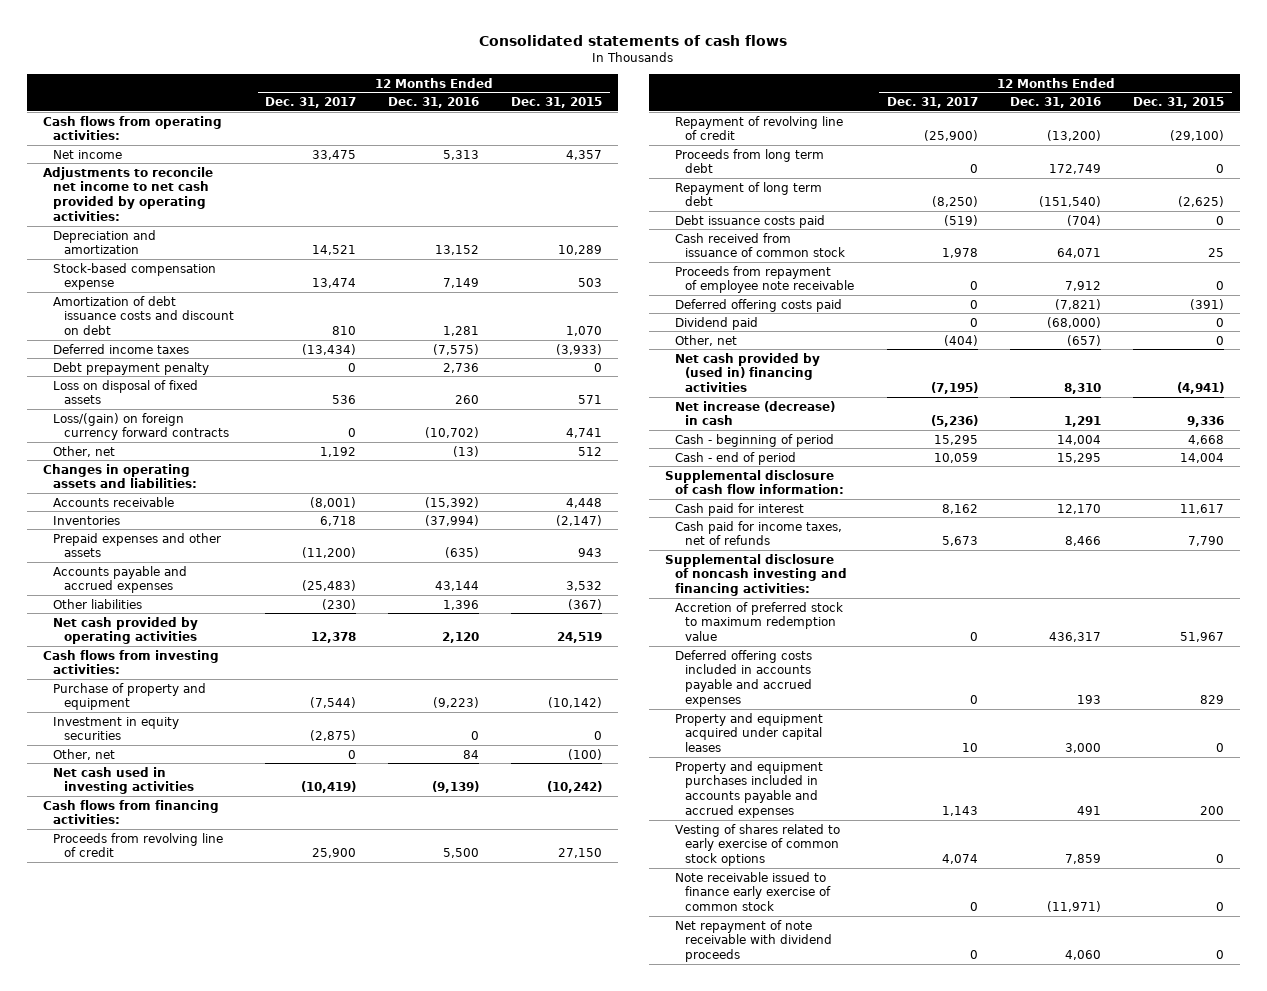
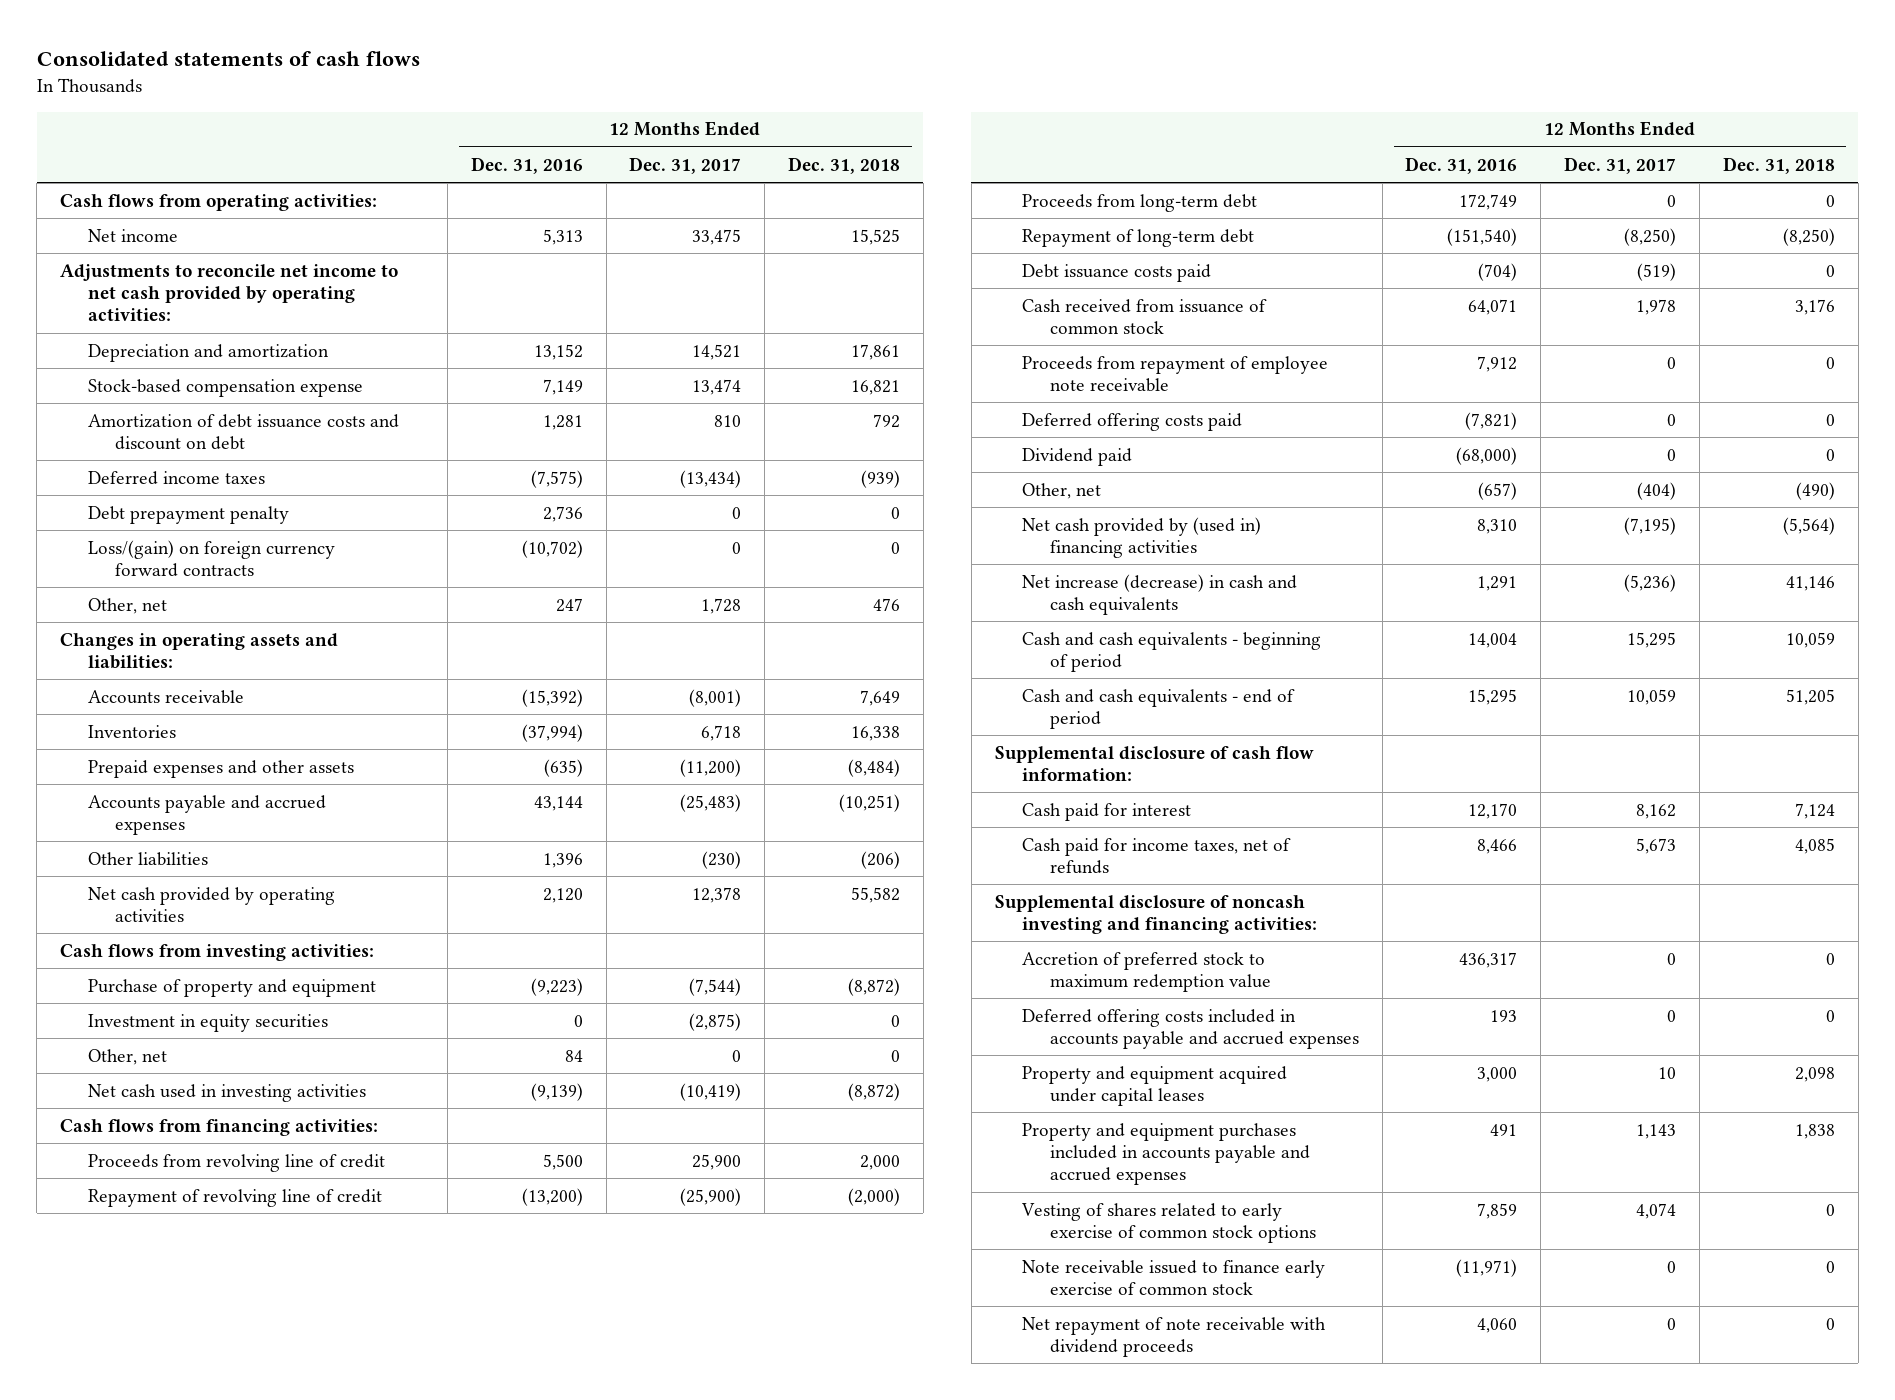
[511,97,603,109] Dec. 31, 2015 -> none
none -> [788,156,901,174] Dec. 31, 2018
[53,379,199,405] Loss on disposal of fixed assets -> none
[320,446,357,457] 1,192 -> [701,597,742,614] 1,728
[453,445,480,457] (13) -> [555,597,583,612] 247
[674,148,824,174] Proceeds from long term debt -> [1022,193,1258,212] Proceeds from long-term debt
[674,181,822,207] Repayment of long term debt -> [1022,228,1255,247] Repayment of long-term debt
[674,400,835,426] Net increase (decrease) in cash -> [1022,573,1298,615] Net increase (decrease) in cash and cash equivalents
[674,433,834,447] Cash - beginning of period -> [1022,631,1322,672] Cash and cash equivalents - beginning of period
[674,451,796,465] Cash - end of period -> [1022,688,1296,729] Cash and cash equivalents - end of period

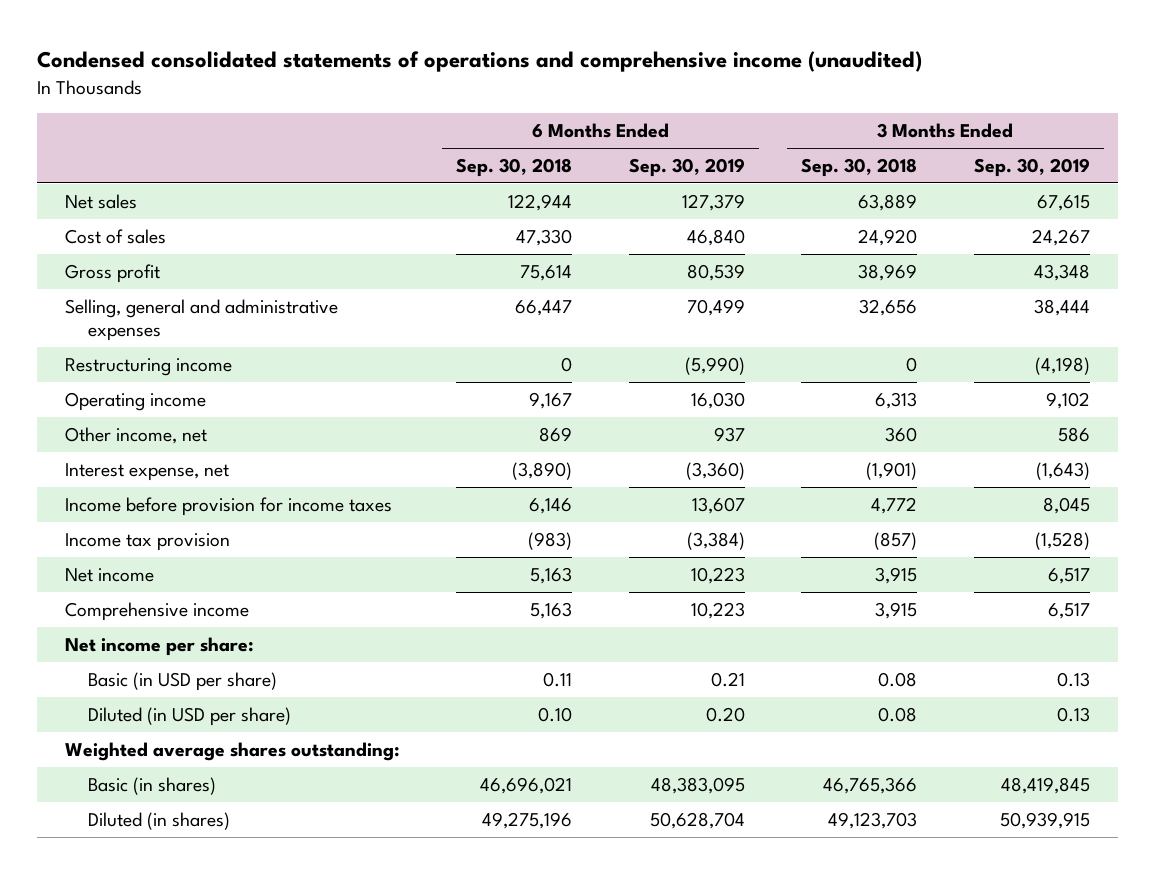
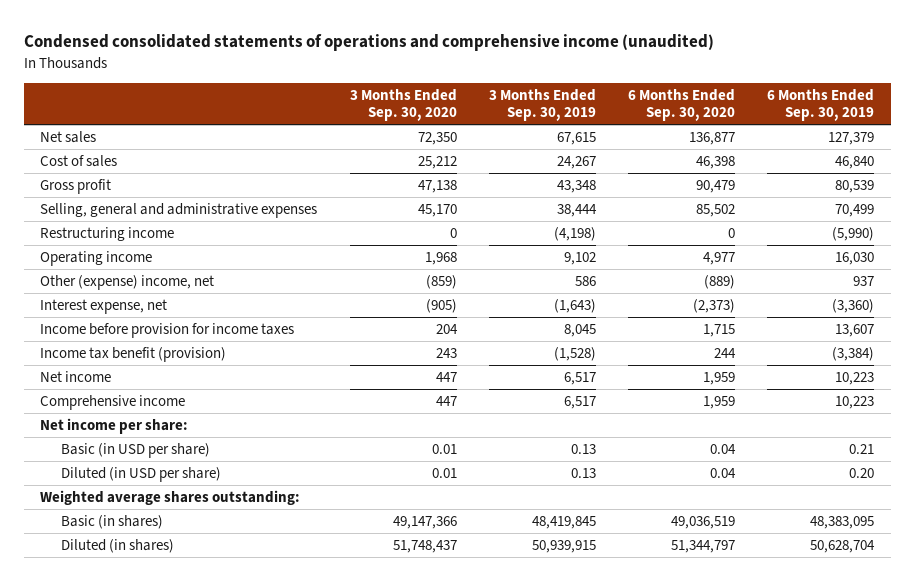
[456,157,573,177] Sep. 30, 2018 -> none
[801,157,918,177] Sep. 30, 2018 -> none
none -> [349,88,457,122] 3 Months Ended Sep. 30, 2020
none -> [628,88,736,122] 6 Months Ended Sep. 30, 2020
[65,426,208,444] Other income, net -> [40,275,215,291] Other (expense) income, net
[65,532,231,551] Income tax provision -> [40,347,227,363] Income tax benefit (provision)

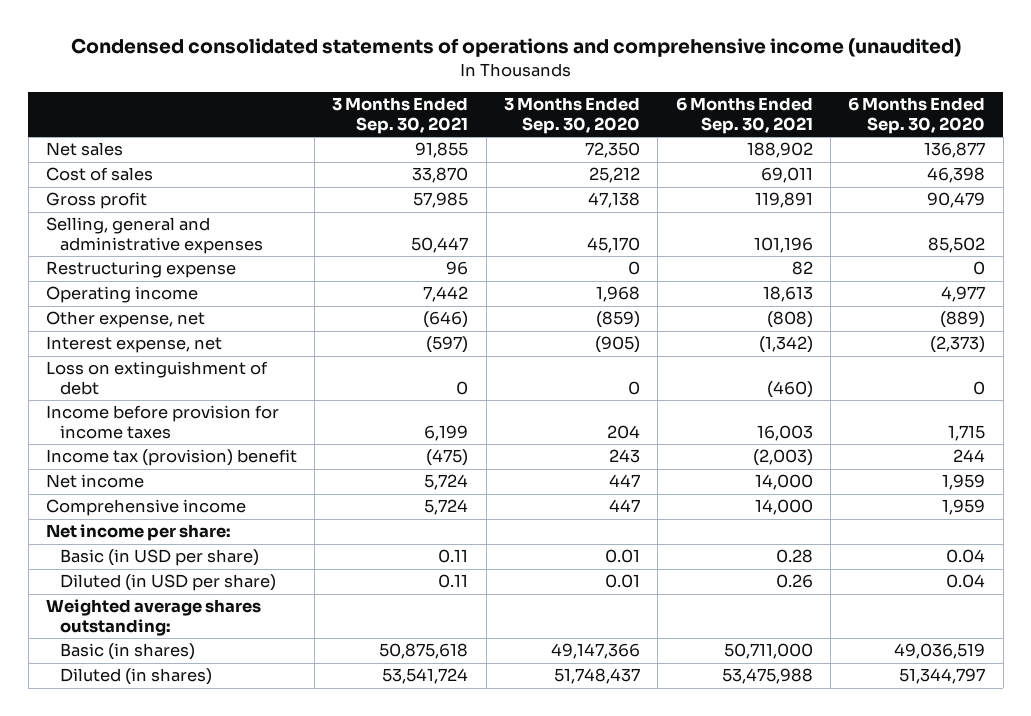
[488,88,596,122] 3 Months Ended Sep. 30, 2019 -> none
[767,88,875,122] 6 Months Ended Sep. 30, 2019 -> none
none -> [332,97,469,134] 3 Months Ended Sep. 30, 2021
none -> [675,97,813,134] 6 Months Ended Sep. 30, 2021
[40,227,175,242] Restructuring income -> none
none -> [45,261,236,279] Restructuring expense
[40,275,215,291] Other (expense) income, net -> [45,311,205,329] Other expense, net
none -> [45,361,268,395] Loss on extinguishment of debt
[40,347,227,363] Income tax benefit (provision) -> [45,449,297,467] Income tax (provision) benefit

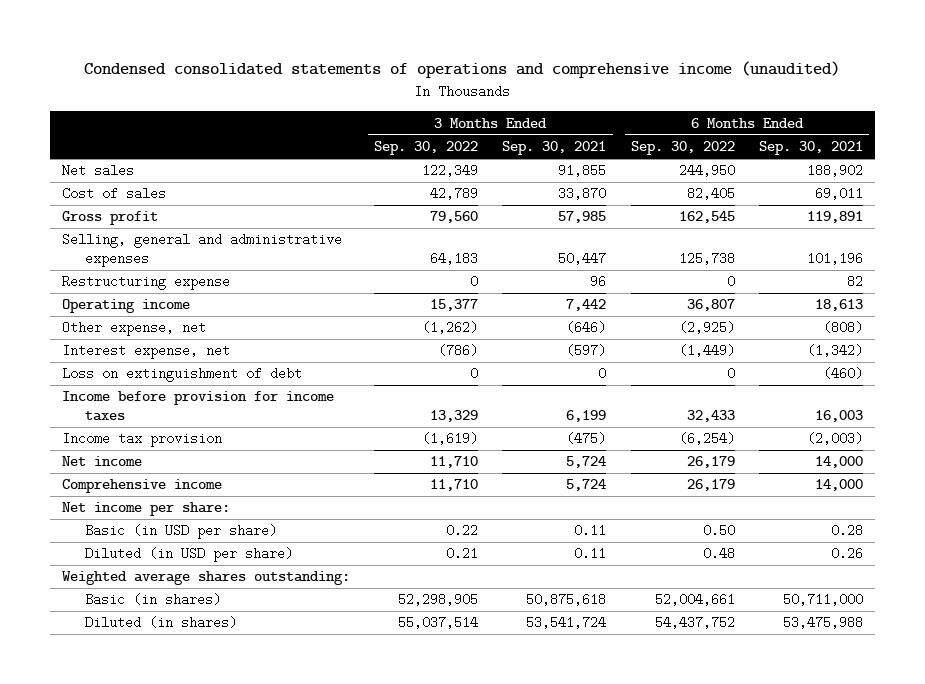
[504,97,641,134] 3 Months Ended Sep. 30, 2020 -> none
[848,97,986,134] 6 Months Ended Sep. 30, 2020 -> none
none -> [374,141,479,156] Sep. 30, 2022
none -> [630,141,735,156] Sep. 30, 2022
[45,449,297,467] Income tax (provision) benefit -> [61,432,222,448] Income tax provision

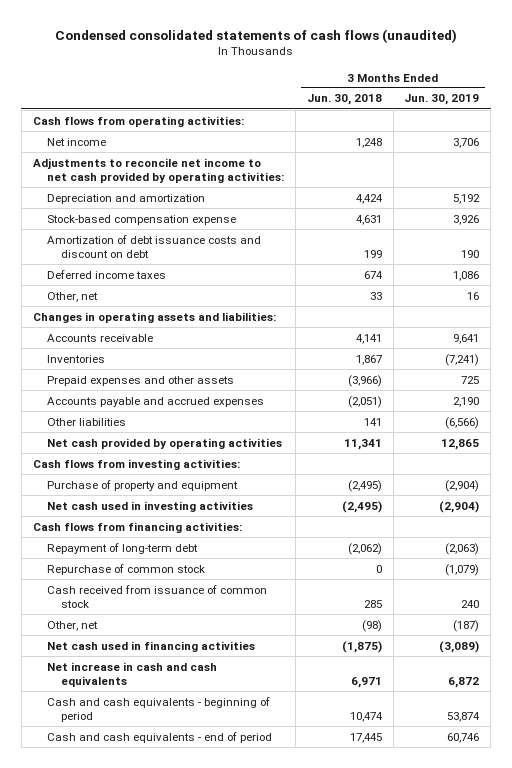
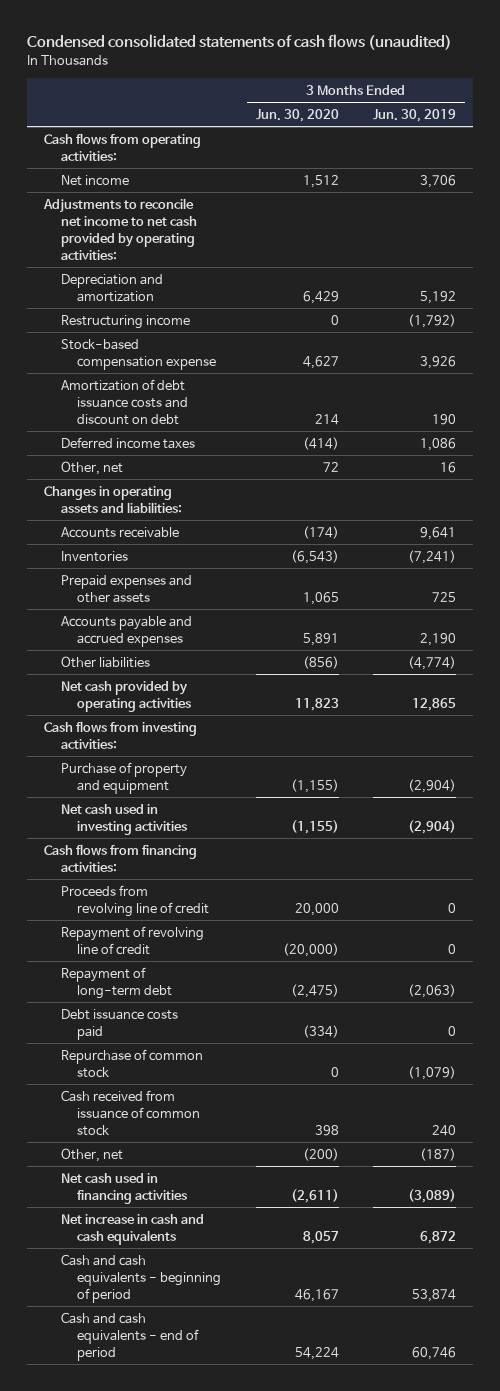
[306,94,382,106] Jun. 30, 2018 -> none
none -> [255,109,339,123] Jun. 30, 2020
none -> [60,314,190,329] Restructuring income
[445,416,480,429] (6,566) -> [408,655,457,670] (4,774)
none -> [60,884,210,917] Proceeds from revolving line of credit
none -> [60,925,204,955] Repayment of revolving line of credit
none -> [60,1008,178,1040] Debt issuance costs paid

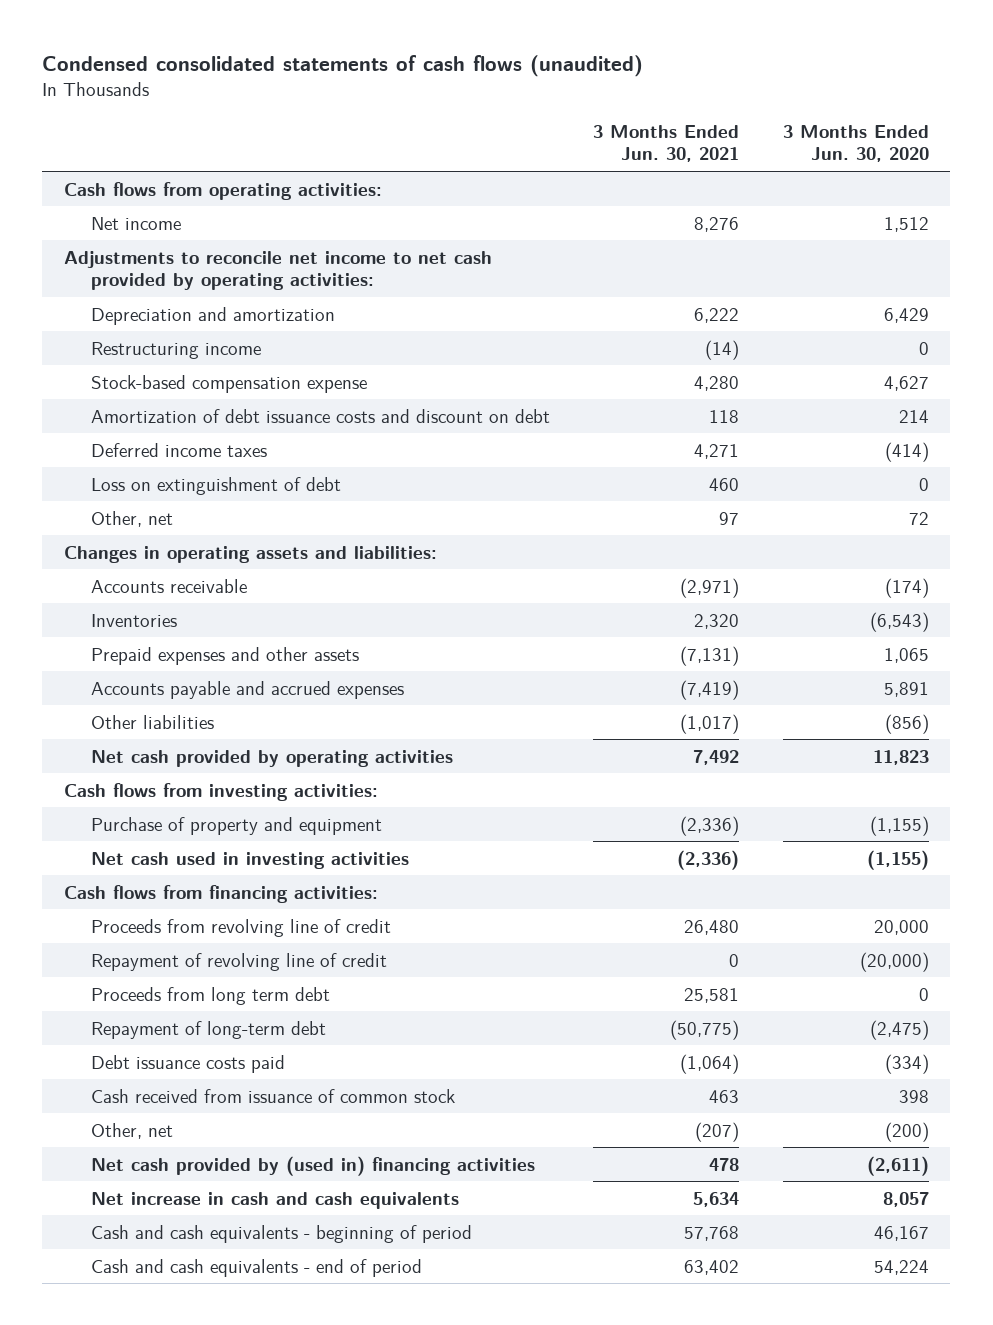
[373,109,457,123] Jun. 30, 2019 -> none
none -> [593,124,740,163] 3 Months Ended Jun. 30, 2021
none -> [91,476,342,495] Loss on extinguishment of debt
none -> [91,986,331,1005] Proceeds from long term debt
[60,1048,203,1078] Repurchase of common stock -> none
[60,1172,188,1204] Net cash used in financing activities -> [91,1155,536,1176] Net cash provided by (used in) financing activities

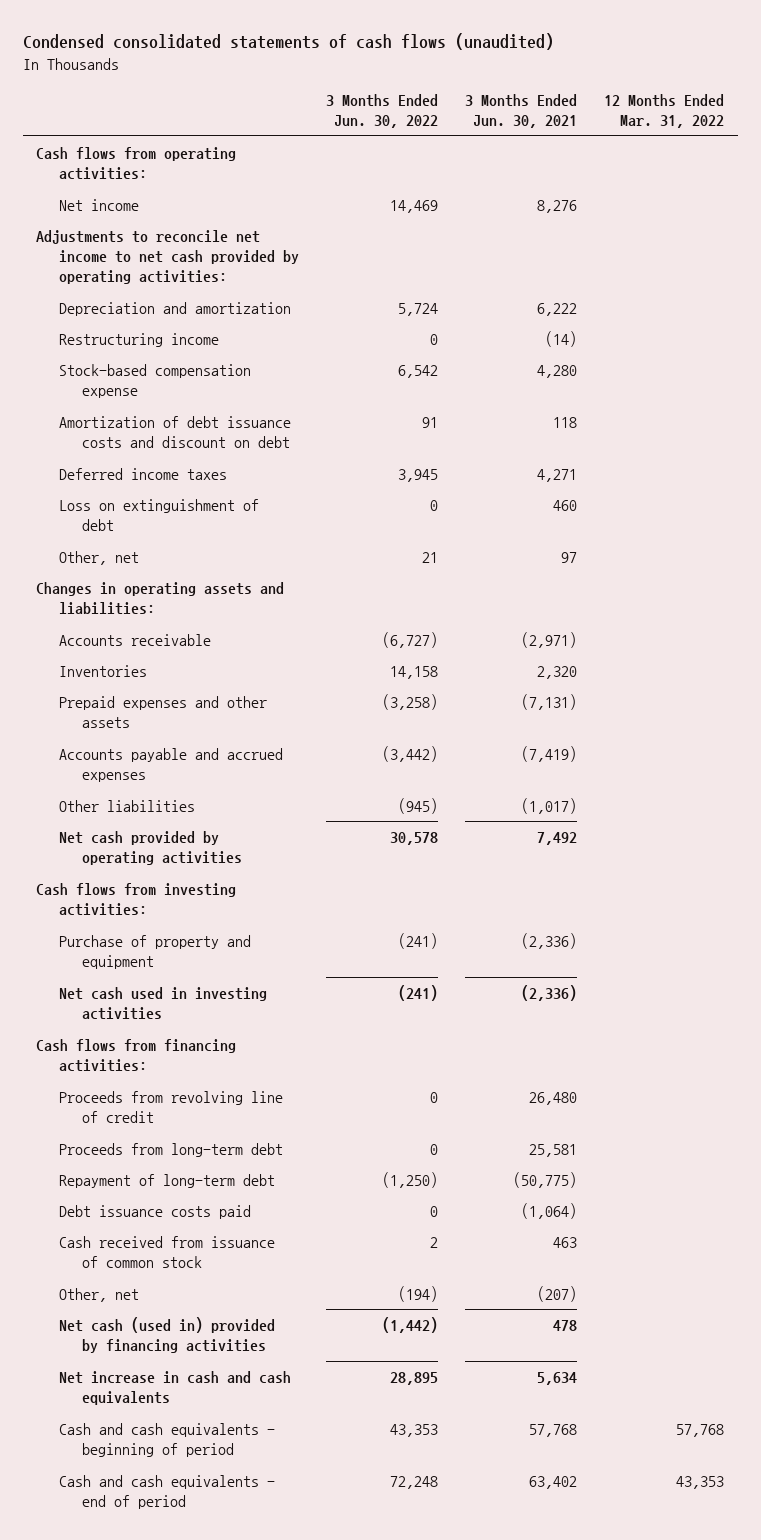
[782,124,929,163] 3 Months Ended Jun. 30, 2020 -> none
none -> [326,94,439,129] 3 Months Ended Jun. 30, 2022
none -> [604,94,725,129] 12 Months Ended Mar. 31, 2022
[91,952,388,971] Repayment of revolving line of credit -> none
[91,986,331,1005] Proceeds from long term debt -> [58,1142,283,1157] Proceeds from long-term debt
[91,1155,536,1176] Net cash provided by (used in) financing activities -> [58,1316,275,1353] Net cash (used in) provided by financing activities

